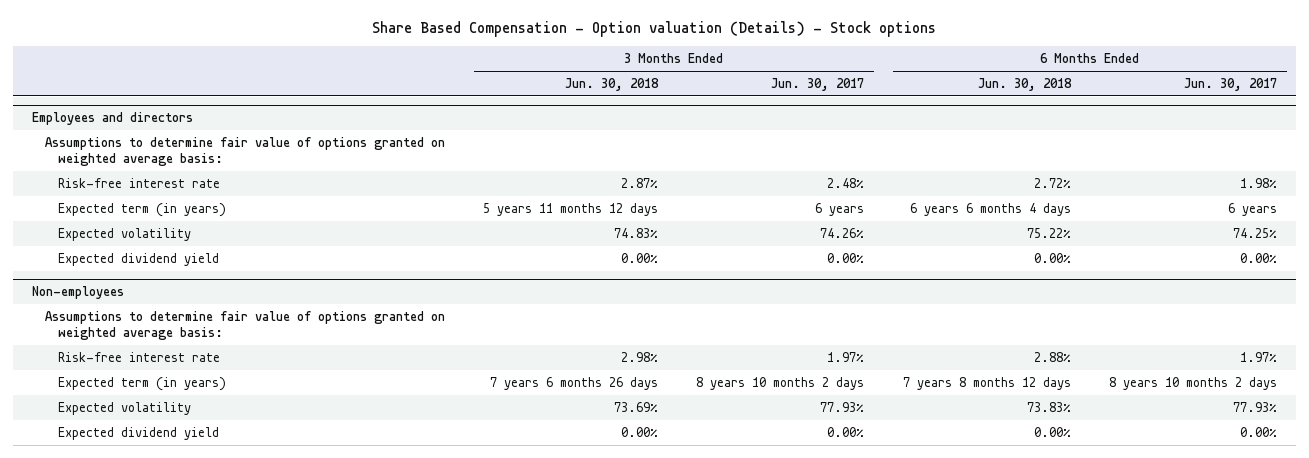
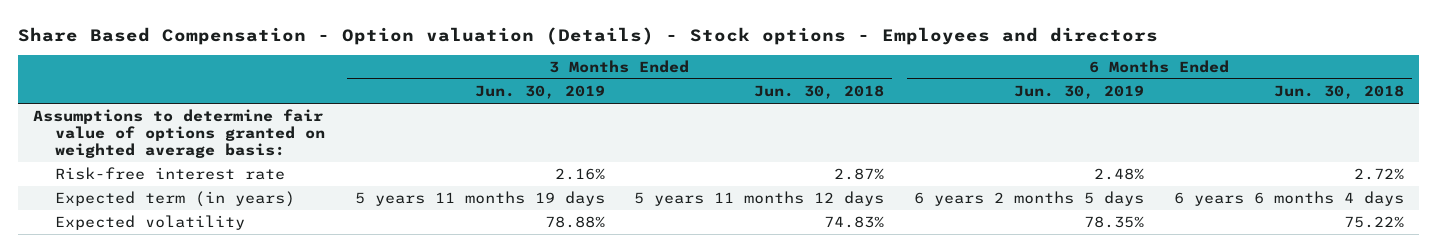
[372,21,937,38] Share Based Compensation - Option valuation (Details) - Stock options -> [18,26,1159,45] Share Based Compensation - Option valuation (Details) - Stock options - Employees and directors
[771,77,865,91] Jun. 30, 2017 -> none
[1183,77,1277,91] Jun. 30, 2017 -> none
none -> [474,85,605,100] Jun. 30, 2019
none -> [1014,85,1145,100] Jun. 30, 2019
[31,112,193,126] Employees and directors -> none
[58,252,220,266] Expected dividend yield -> none
[31,286,124,300] Non-employees -> none
[45,310,446,341] Assumptions to determine fair value of options granted on weighted average basis: -> none
[58,351,221,362] Risk-free interest rate -> none
[58,376,227,391] Expected term (in years) -> none
[58,401,192,415] Expected volatility -> none
[58,426,220,440] Expected dividend yield -> none

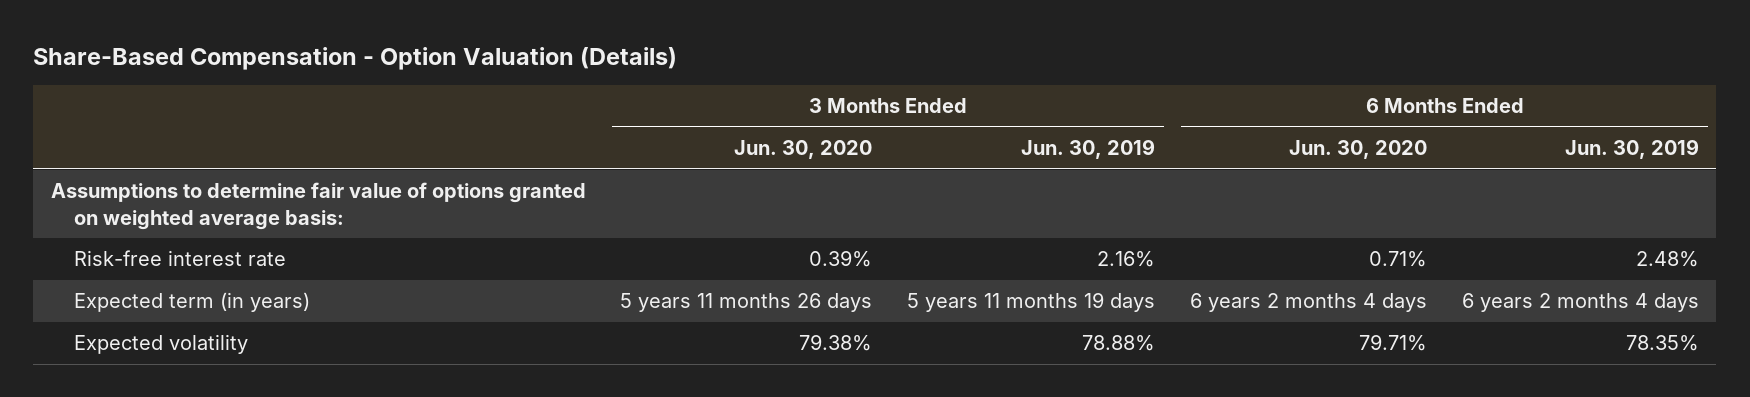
[18,26,1159,45] Share Based Compensation - Option valuation (Details) - Stock options - Employees and directors -> [33,46,678,70] Share-Based Compensation - Option Valuation (Details)
[754,85,885,100] Jun. 30, 2018 -> none
[1274,85,1405,100] Jun. 30, 2018 -> none
none -> [734,140,873,160] Jun. 30, 2020
none -> [1289,140,1428,160] Jun. 30, 2020
[914,191,1145,207] 6 years 2 months 5 days -> [1462,293,1700,313] 6 years 2 months 4 days

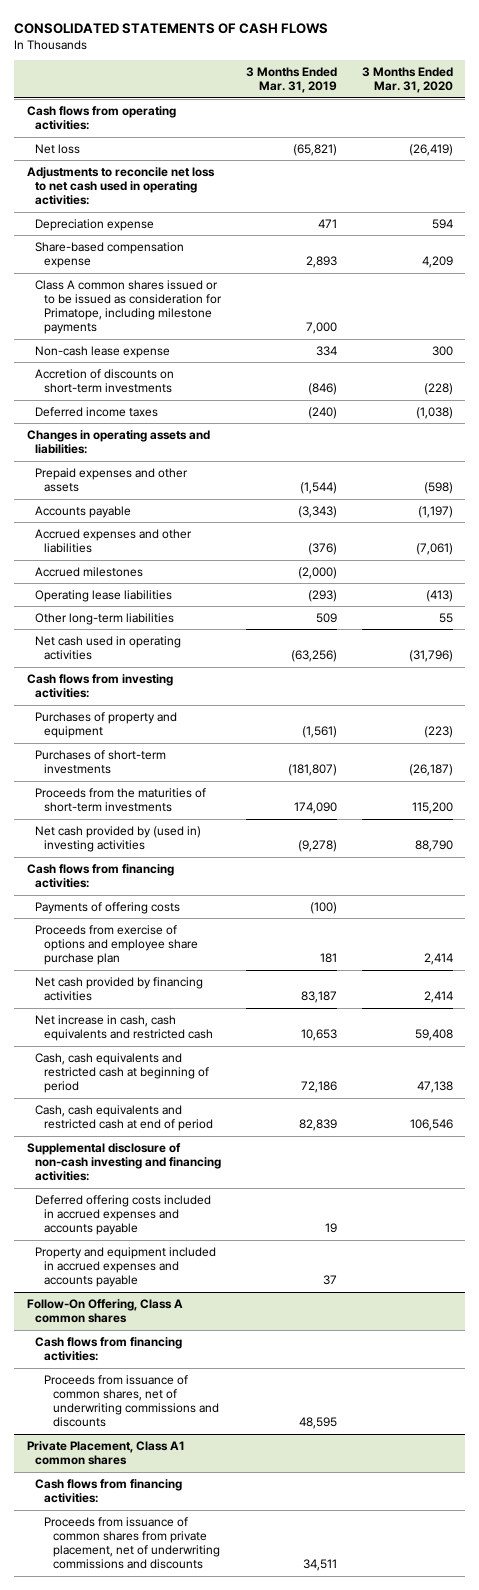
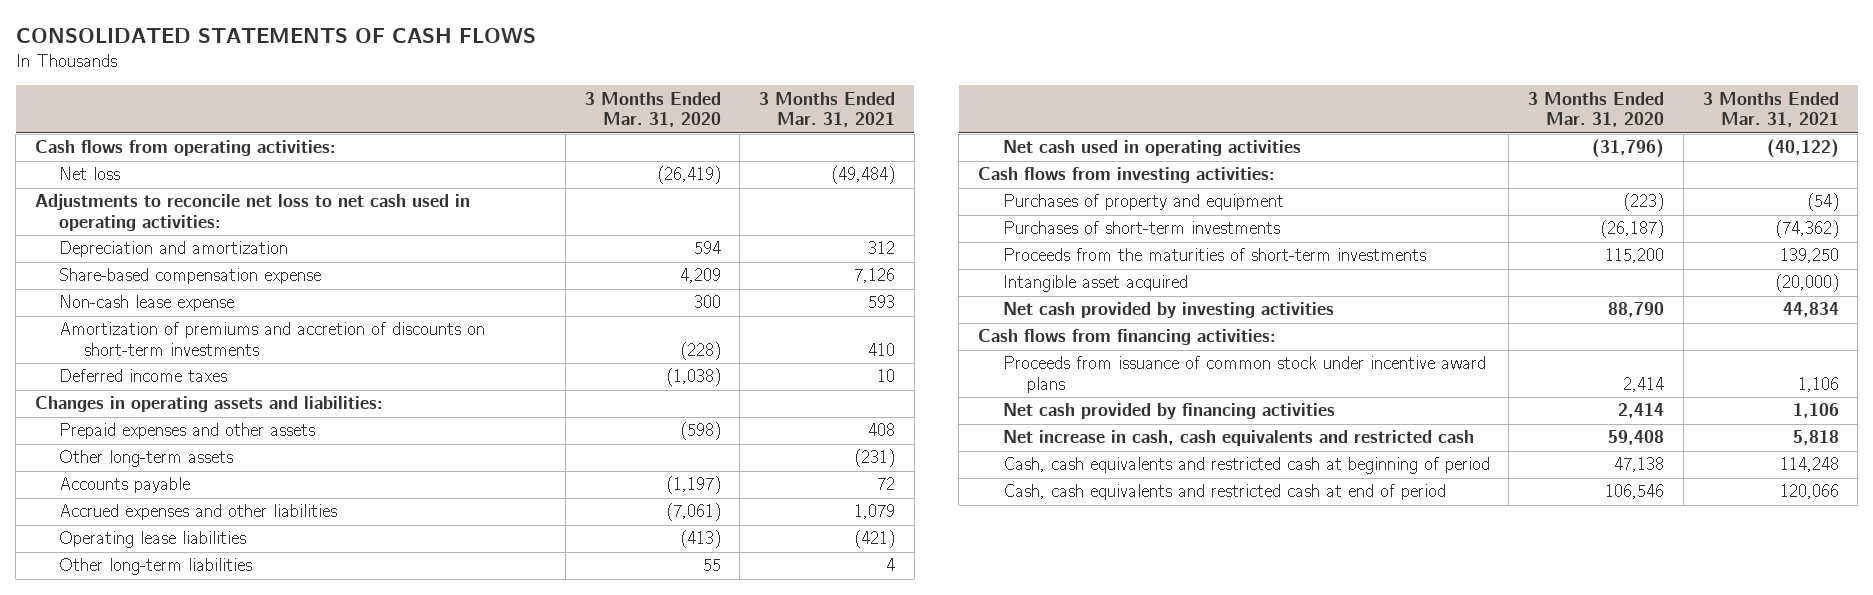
[246,67,338,94] 3 Months Ended Mar. 31, 2019 -> none
none -> [759,91,896,128] 3 Months Ended Mar. 31, 2021
[35,218,155,231] Depreciation expense -> [59,241,289,258] Depreciation and amortization
[35,279,223,335] Class A common shares issued or to be issued as consideration for Primatope, including milestone payments -> none
[35,368,175,394] Accretion of discounts on short-term investments -> [59,322,486,357] Amortization of premiums and accretion of discounts on short-term investments
none -> [59,450,234,468] Other long-term assets
[35,566,144,577] Accrued milestones -> none
none -> [1002,275,1188,293] Intangible asset acquired
[35,825,202,853] Net cash provided by (used in) investing activities -> [1002,302,1334,319] Net cash provided by investing activities
[35,901,181,914] Payments of offering costs -> none
[35,924,199,966] Proceeds from exercise of options and employee share purchase plan -> [1002,356,1486,394] Proceeds from issuance of common stock under incentive award plans
[26,1142,222,1182] Supplemental disclosure of non-cash investing and financing activities: -> none
[35,1194,212,1236] Deferred offering costs included in accrued expenses and accounts payable -> none
[35,1246,217,1288] Property and equipment included in accrued expenses and accounts payable -> none
[26,1298,183,1324] Follow-On Offering, Class A common shares -> none
[35,1336,183,1362] Cash flows from financing activities: -> none
[44,1374,219,1428] Proceeds from issuance of common shares, net of underwriting commissions and discounts -> none
[26,1440,185,1466] Private Placement, Class A1 common shares -> none
[35,1478,183,1504] Cash flows from financing activities: -> none
[44,1516,220,1570] Proceeds from issuance of common shares from private placement, net of underwriting commissions and discounts -> none

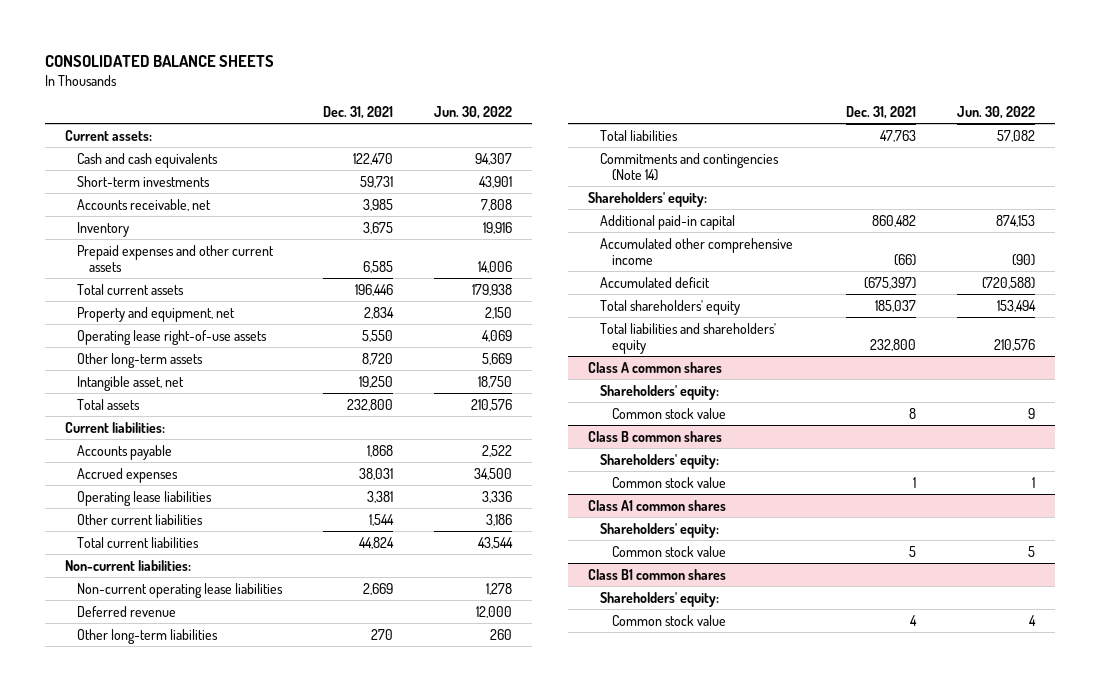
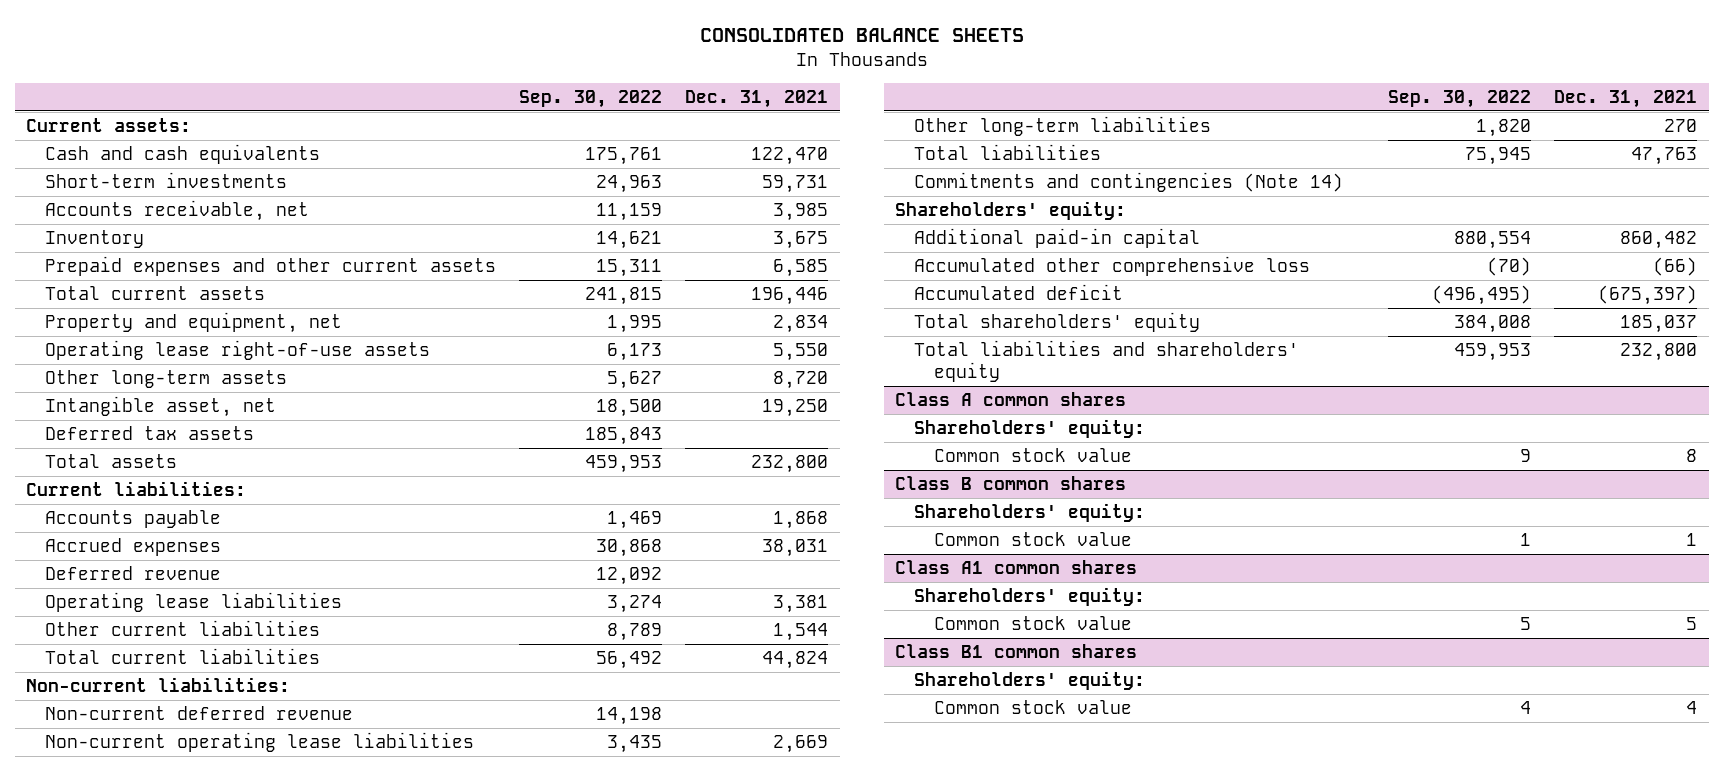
[433,105,512,119] Jun. 30, 2022 -> none
none -> [519,90,663,109] Sep. 30, 2022
none -> [45,425,255,440] Deferred tax assets
[76,605,176,617] Deferred revenue -> [45,565,222,580] Deferred revenue
none -> [45,705,354,720] Non-current deferred revenue
[599,237,793,266] Accumulated other comprehensive income -> [914,255,1311,276] Accumulated other comprehensive loss

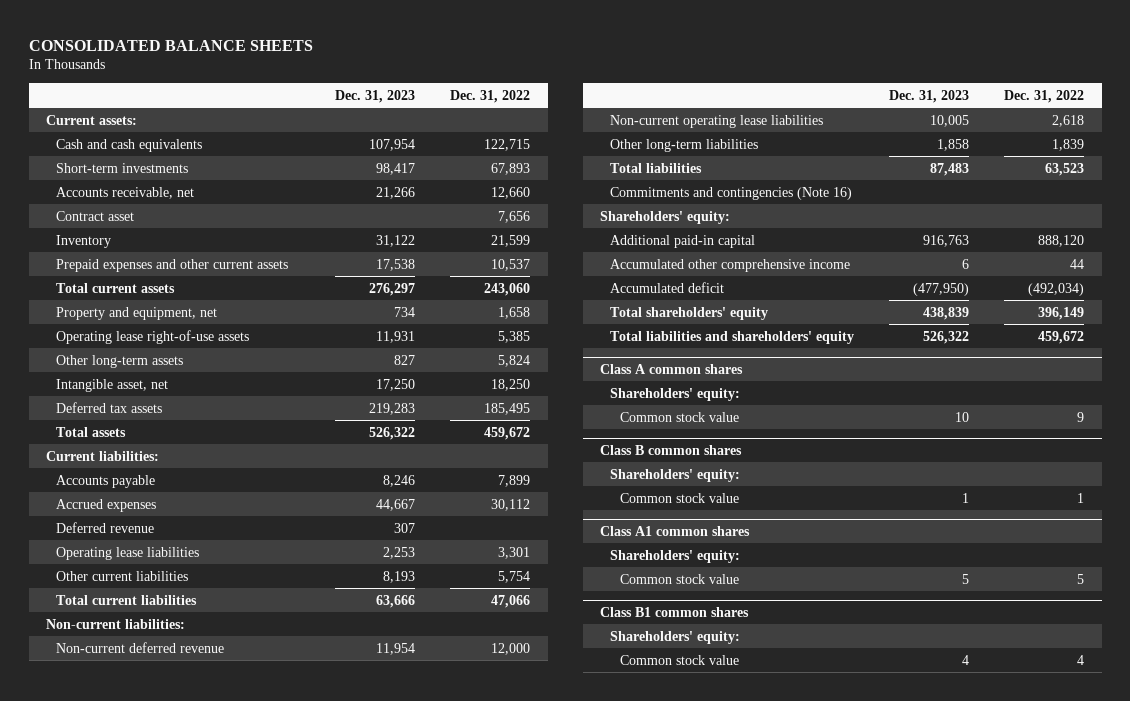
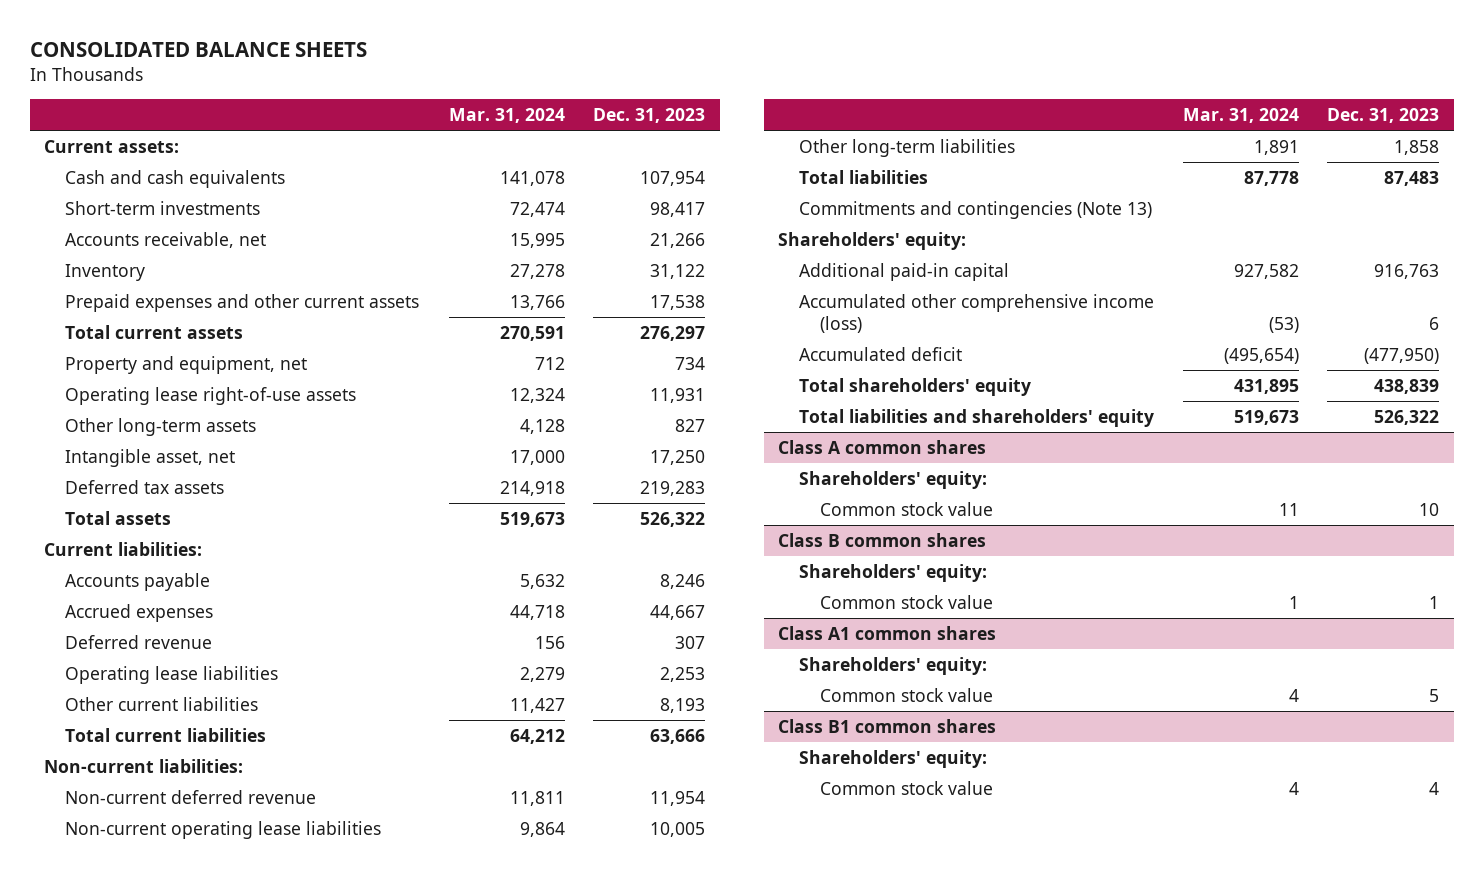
[450,89,531,103] Dec. 31, 2022 -> none
none -> [448,108,565,124] Mar. 31, 2024
[56,210,135,221] Contract asset -> none
[609,186,852,200] Commitments and contingencies (Note 16) -> [798,201,1152,220] Commitments and contingencies (Note 13)
[609,258,850,272] Accumulated other comprehensive income -> [798,294,1154,333] Accumulated other comprehensive income (loss)

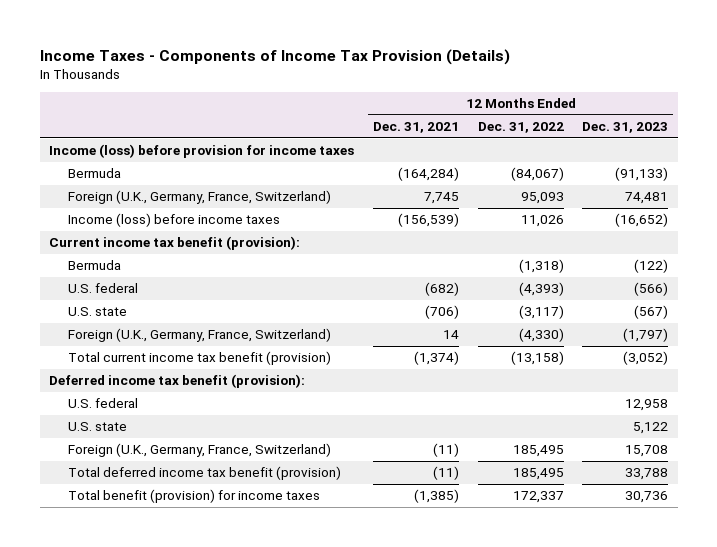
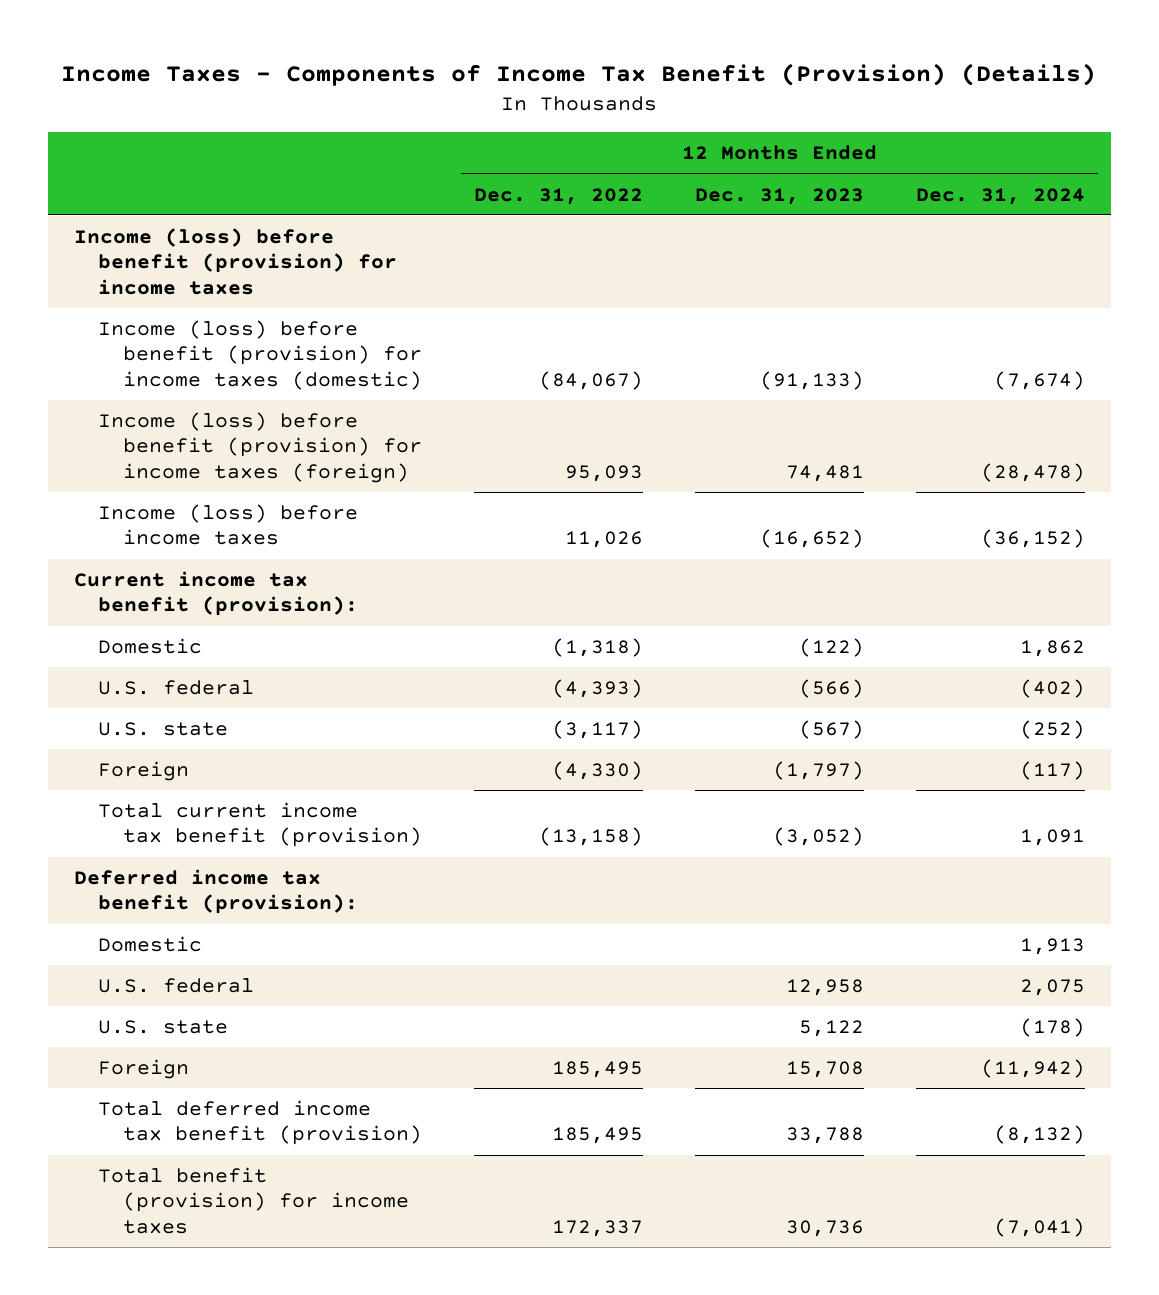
[39,48,510,65] Income Taxes - Components of Income Tax Provision (Details) -> [61,63,1097,87] Income Taxes - Components of Income Tax Benefit (Provision) (Details)
[372,122,459,134] Dec. 31, 2021 -> none
none -> [916,187,1086,205] Dec. 31, 2024
[49,144,355,159] Income (loss) before provision for income taxes -> [73,228,398,295] Income (loss) before benefit (provision) for income taxes
[67,168,121,179] Bermuda -> [98,320,423,390] Income (loss) before benefit (provision) for income taxes (domestic)
[67,190,331,205] Foreign (U.K., Germany, France, Switzerland) -> [98,412,423,483] Income (loss) before benefit (provision) for income taxes (foreign)
[67,260,121,271] Bermuda -> [98,638,203,655] Domestic
[67,328,331,343] Foreign (U.K., Germany, France, Switzerland) -> [98,761,190,782] Foreign
none -> [98,936,203,953] Domestic
[67,443,331,458] Foreign (U.K., Germany, France, Switzerland) -> [98,1059,190,1080] Foreign

